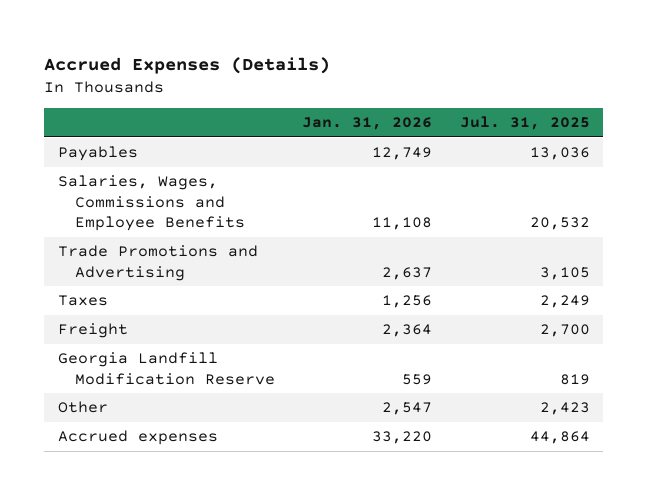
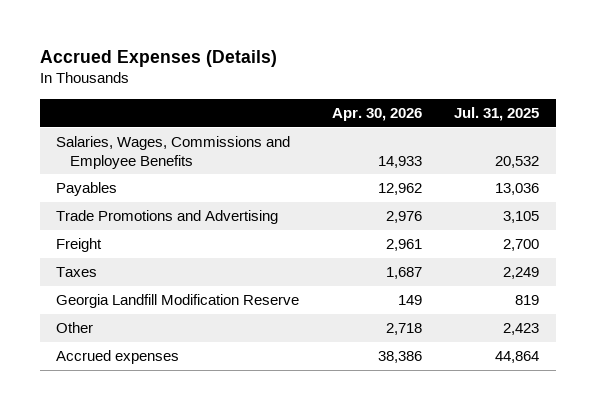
[302,117,433,131] Jan. 31, 2026 -> none
none -> [331,107,422,121] Apr. 30, 2026
[57,146,138,162] Payables -> [55,182,117,197] Payables
[57,295,108,307] Taxes -> [55,267,97,278] Taxes

